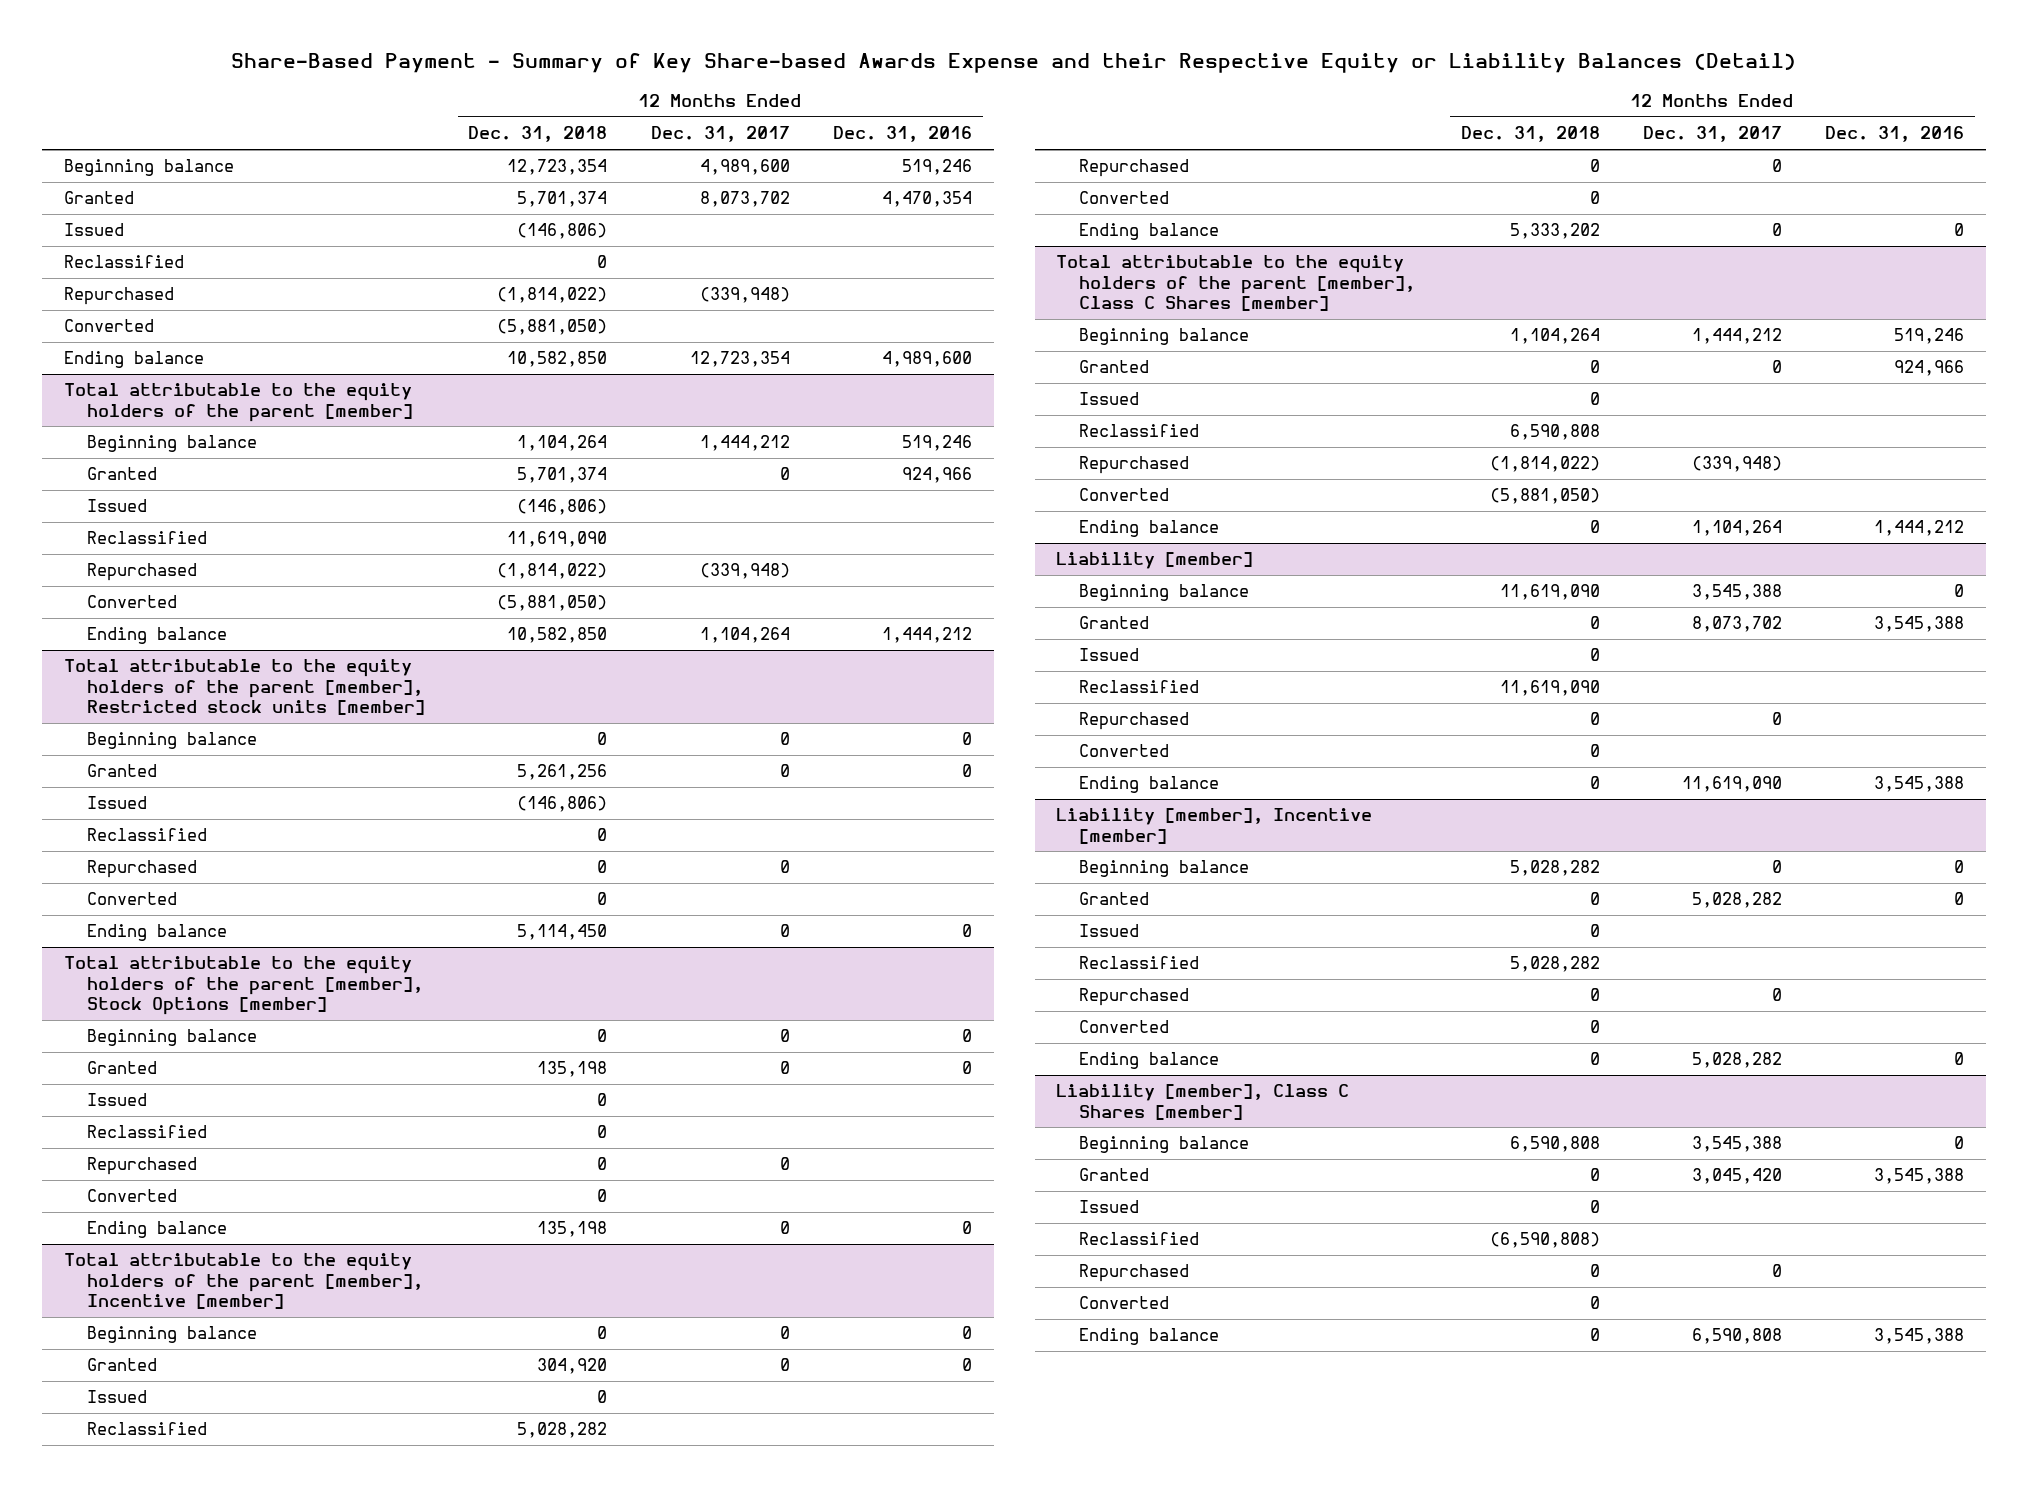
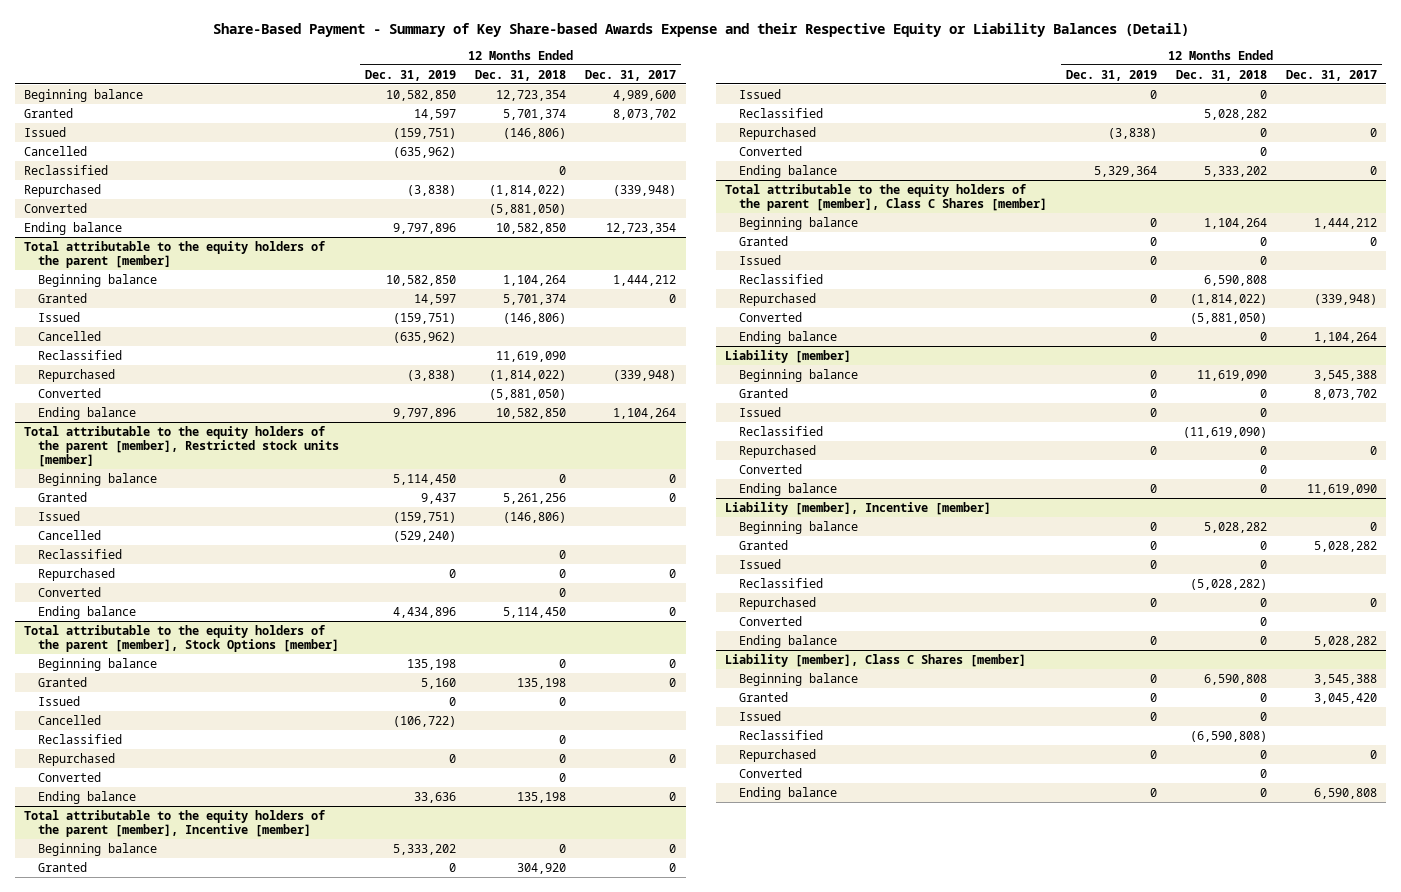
[832,126,972,143] Dec. 31, 2016 -> none
none -> [364,69,456,81] Dec. 31, 2019
none -> [24,145,88,156] Cancelled
none -> [37,330,101,341] Cancelled
none -> [37,529,101,540] Cancelled
none -> [37,714,101,725] Cancelled
[1499,680,1600,697] 11,619,090 -> [1182,426,1267,438] (11,619,090)
[1509,956,1600,973] 5,028,282 -> [1189,578,1267,590] (5,028,282)

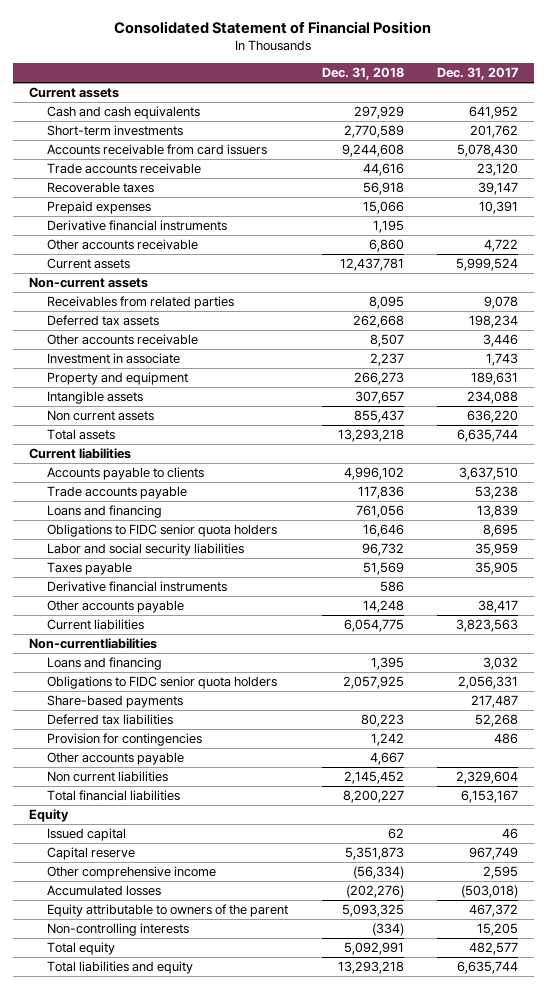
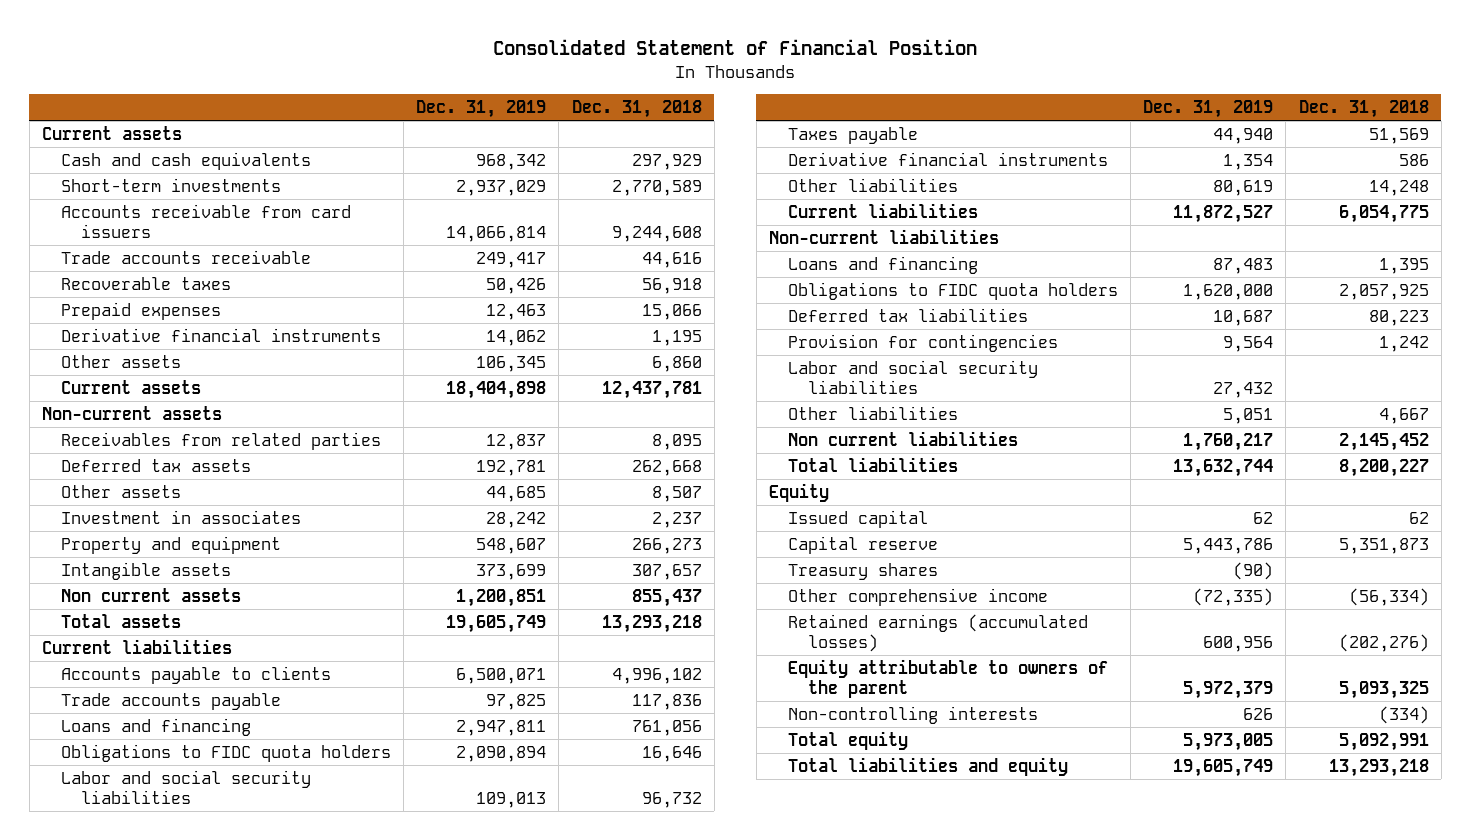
[436,67,518,81] Dec. 31, 2017 -> none
none -> [416,100,547,119] Dec. 31, 2019
[47,239,199,251] Other accounts receivable -> [61,354,182,368] Other assets
[47,334,199,346] Other accounts receivable -> [61,484,182,498] Other assets
[47,353,181,365] Investment in associate -> [61,509,302,524] Investment in associates
[47,524,278,538] Obligations to FIDC senior quota holders -> [61,743,392,762] Obligations to FIDC quota holders
[47,600,185,614] Other accounts payable -> [788,177,959,192] Other liabilities
[29,638,158,650] Non-currentliabilities -> [768,228,999,244] Non-current liabilities
[47,695,184,709] Share-based payments -> none
[47,676,278,690] Obligations to FIDC senior quota holders -> [788,281,1119,300] Obligations to FIDC quota holders
none -> [788,359,1039,394] Labor and social security liabilities
[47,752,185,766] Other accounts payable -> [788,405,959,420] Other liabilities
[47,790,181,802] Total financial liabilities -> [788,456,959,472] Total liabilities
none -> [788,562,939,580] Treasury shares
[47,885,162,897] Accumulated losses -> [788,613,1089,652] Retained earnings (accumulated losses)

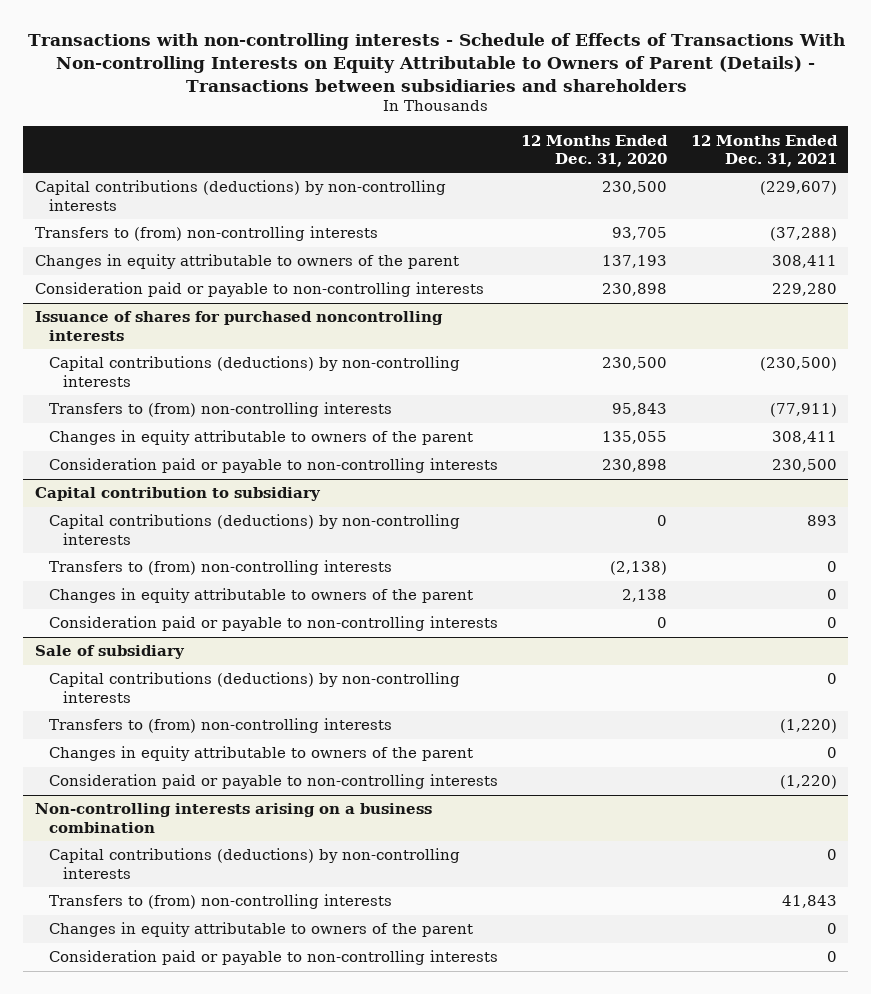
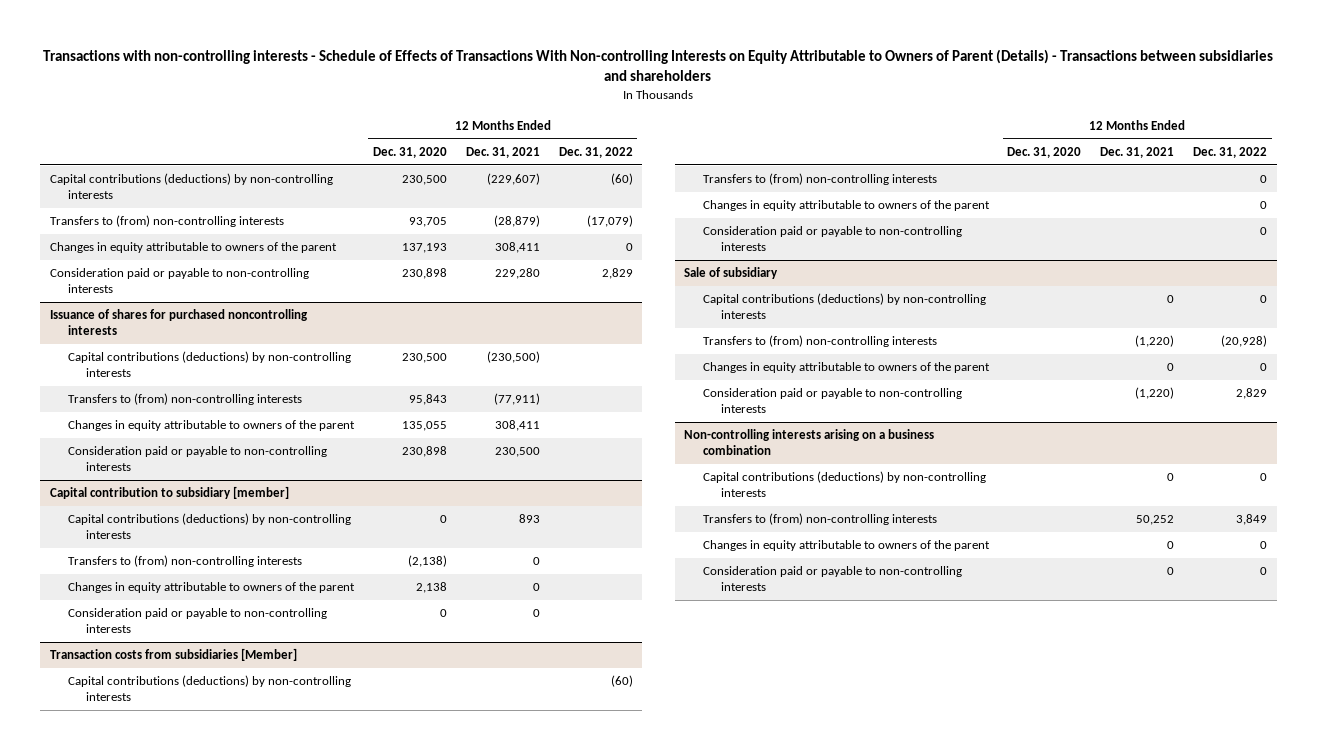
none -> [558,146,633,158] Dec. 31, 2022
[769,227,837,242] (37,288) -> [493,215,540,228] (28,879)
[34,487,321,502] Capital contribution to subsidiary -> [49,486,289,500] Capital contribution to subsidiary [member]
none -> [49,648,297,662] Transaction costs from subsidiaries [Member]
none -> [67,675,351,702] Capital contributions (deductions) by non-controlling interests
none -> [702,173,937,186] Transfers to (from) non-controlling interests
none -> [702,200,990,212] Changes in equity attributable to owners of the parent
none -> [702,226,962,252] Consideration paid or payable to non-controlling interests
[781,895,837,909] 41,843 -> [1136,515,1175,526] 50,252

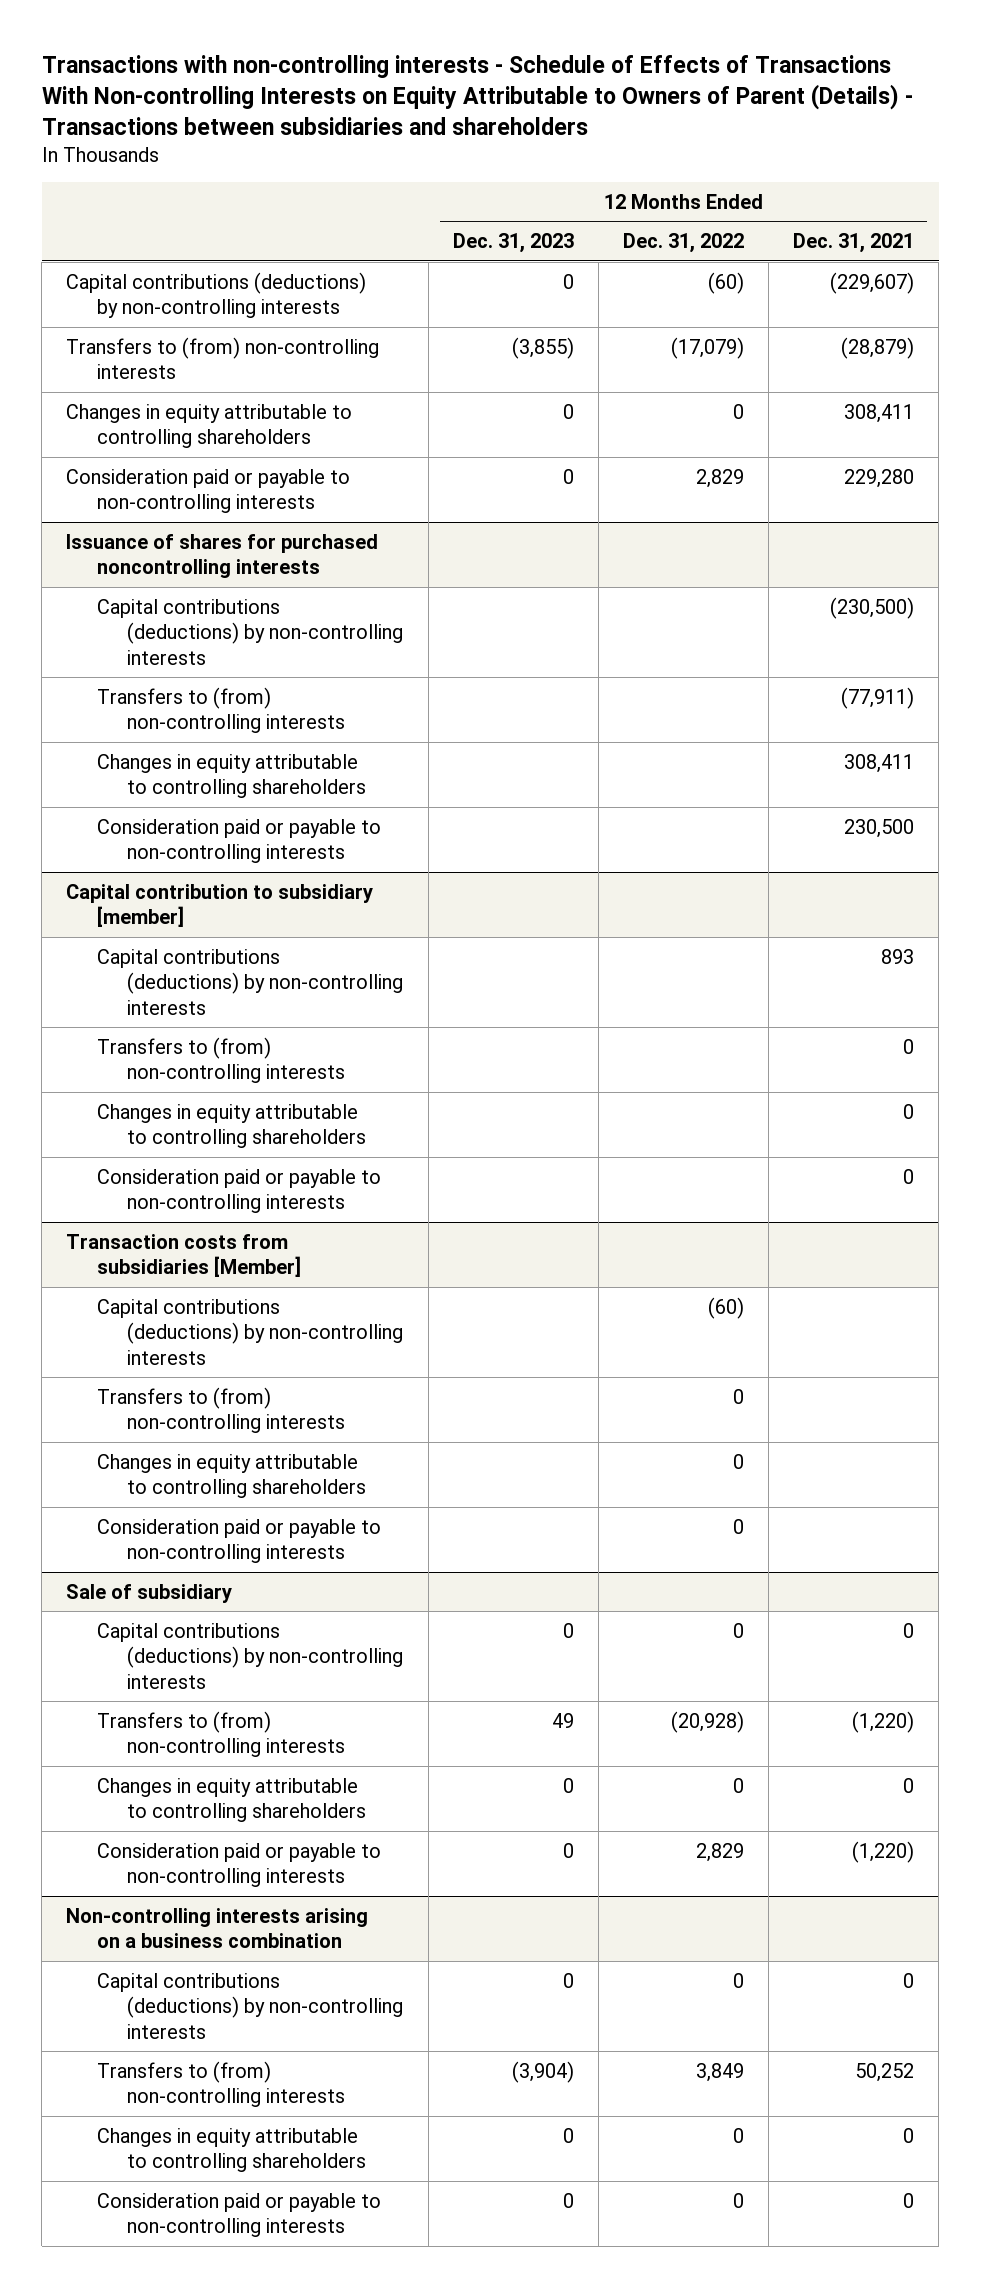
[372,146,447,158] Dec. 31, 2020 -> none
none -> [452,233,574,254] Dec. 31, 2023
[49,242,337,254] Changes in equity attributable to owners of the parent -> [66,403,353,449] Changes in equity attributable to controlling shareholders
[67,420,355,432] Changes in equity attributable to owners of the parent -> [96,753,367,799] Changes in equity attributable to controlling shareholders
[67,582,355,594] Changes in equity attributable to owners of the parent -> [96,1103,367,1149] Changes in equity attributable to controlling shareholders
[702,200,990,212] Changes in equity attributable to owners of the parent -> [96,1453,367,1499] Changes in equity attributable to controlling shareholders
[702,362,990,374] Changes in equity attributable to owners of the parent -> [96,1777,367,1823] Changes in equity attributable to controlling shareholders
[702,540,990,552] Changes in equity attributable to owners of the parent -> [96,2127,367,2173] Changes in equity attributable to controlling shareholders

